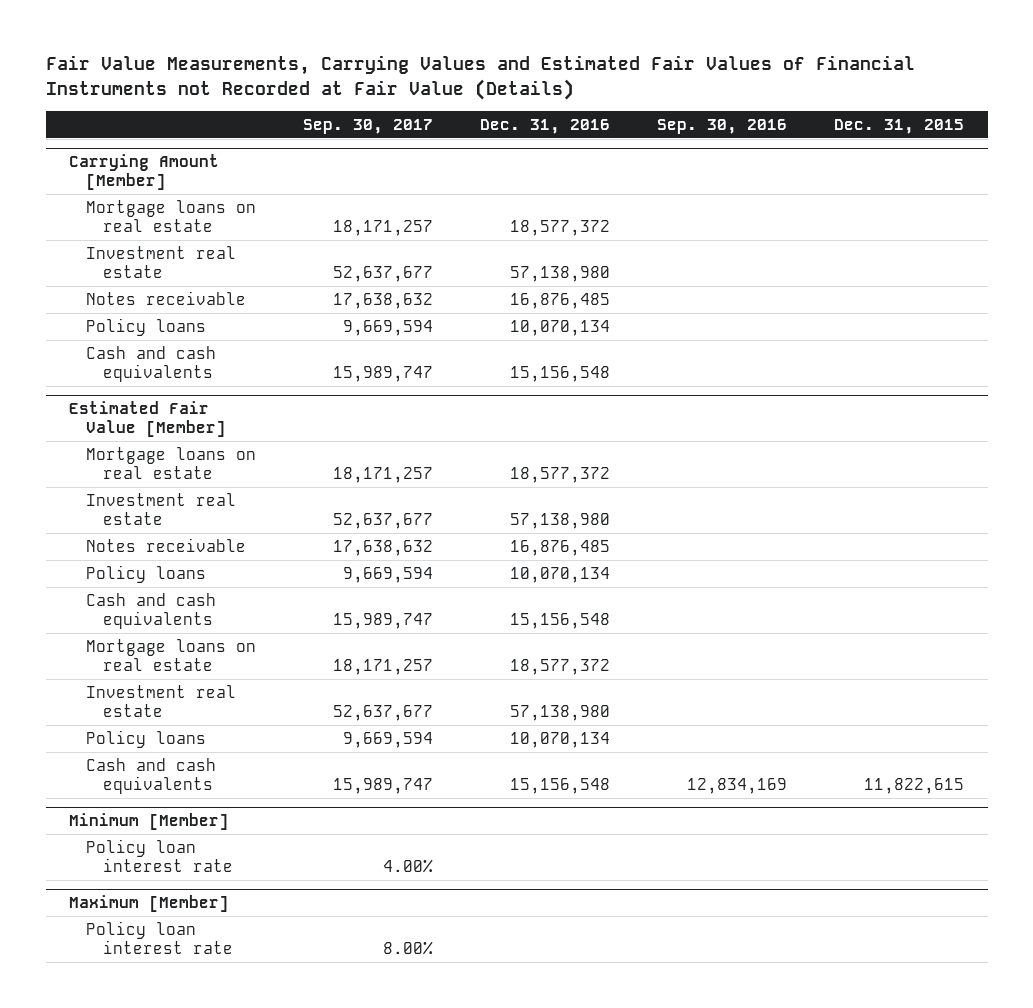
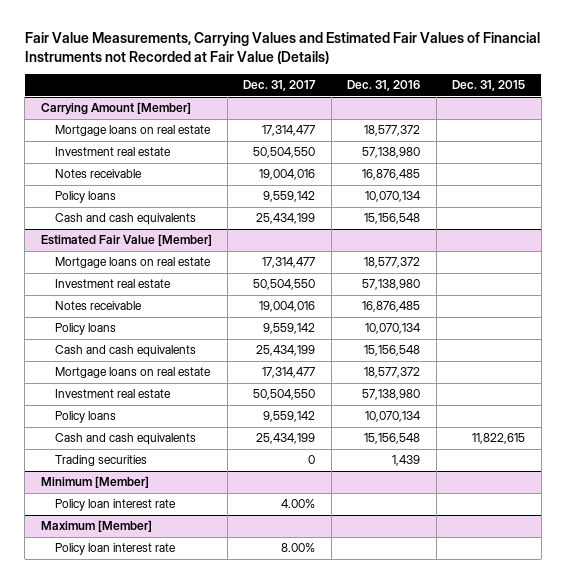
[303,118,434,134] Sep. 30, 2017 -> none
[657,118,788,134] Sep. 30, 2016 -> none
none -> [243,80,317,92] Dec. 31, 2017
none -> [55,455,148,467] Trading securities

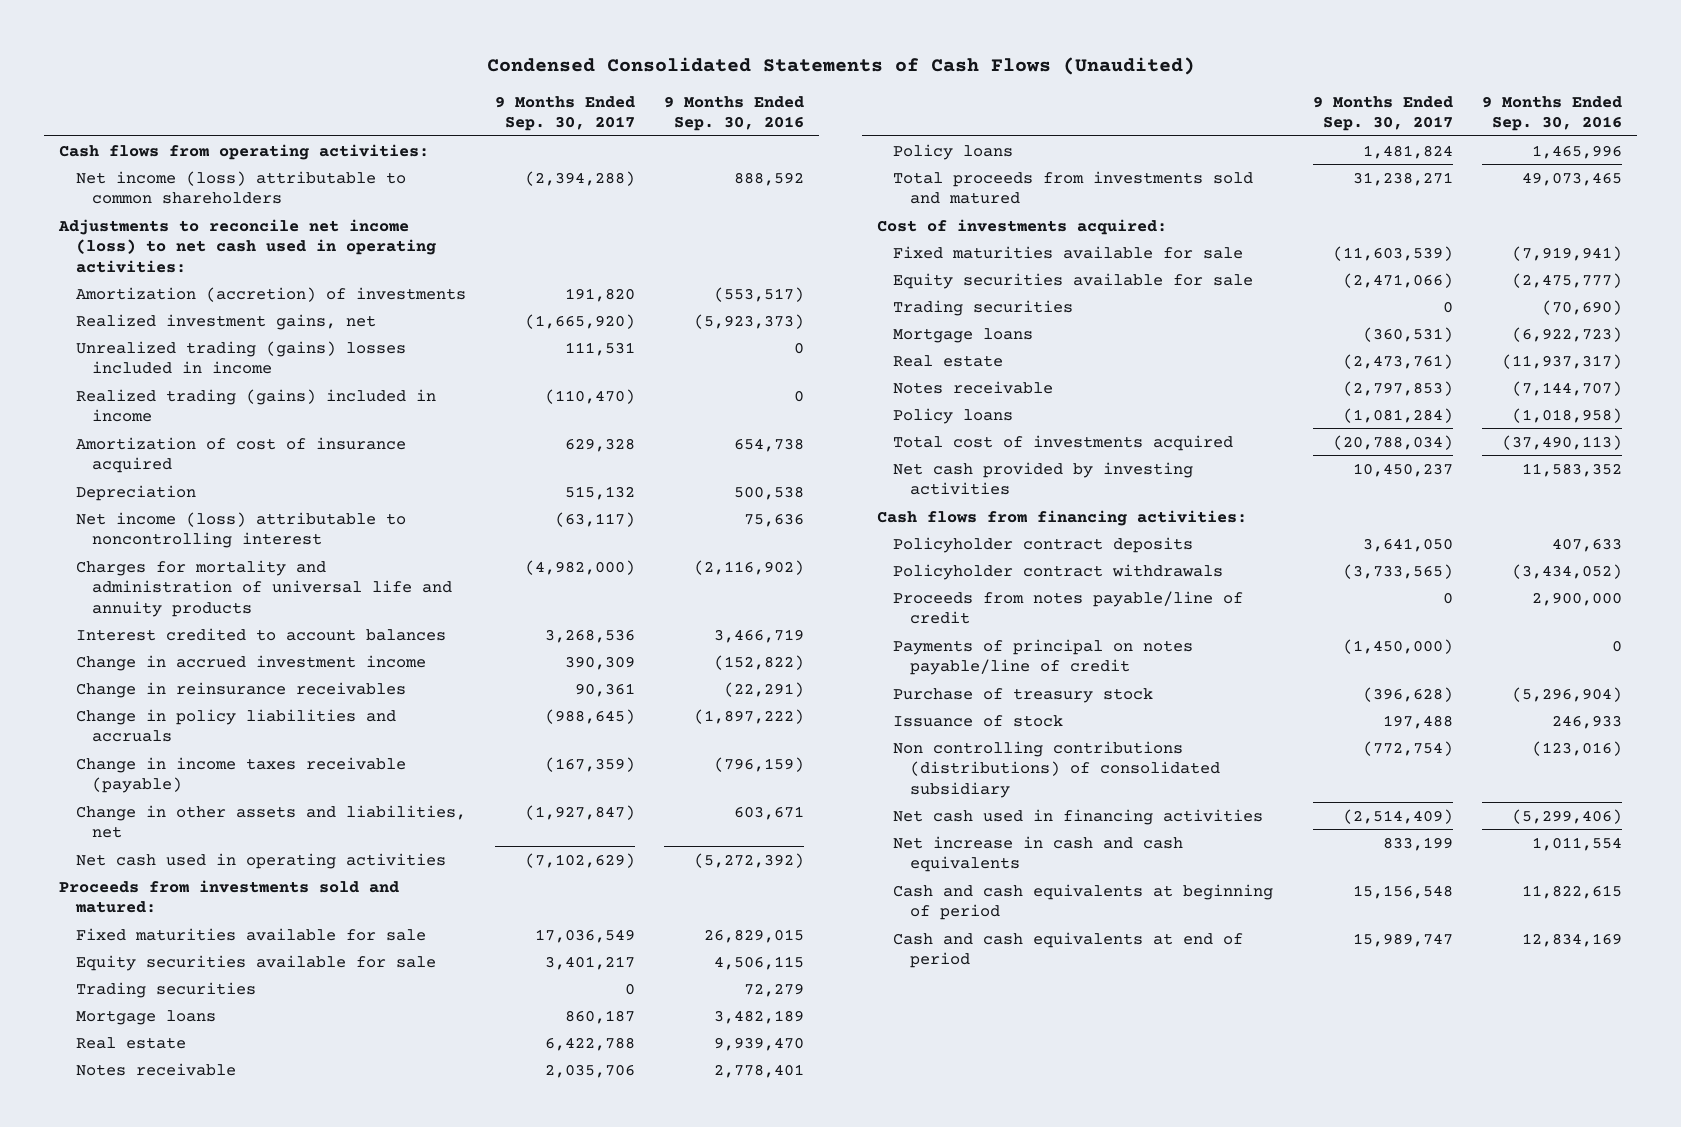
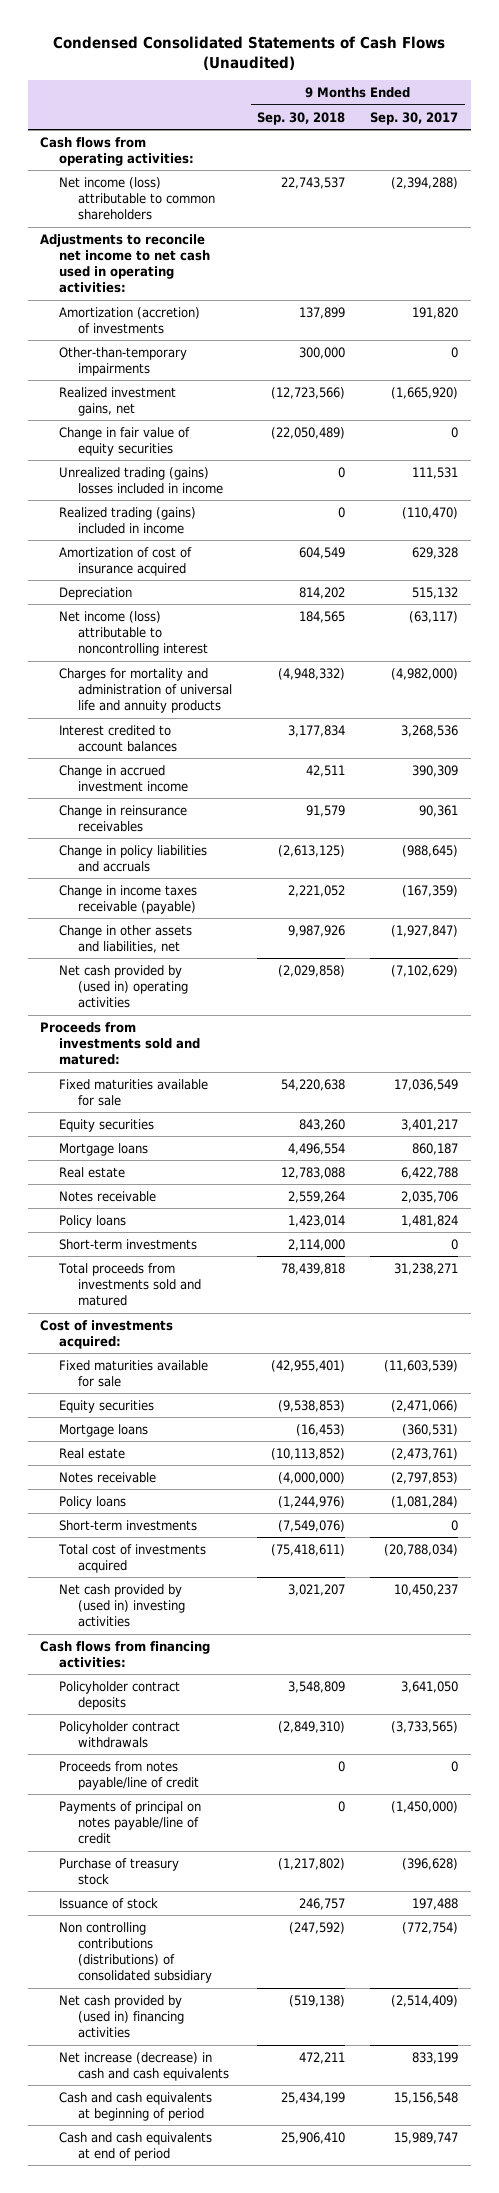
[664,95,805,132] 9 Months Ended Sep. 30, 2016 -> none
none -> [257,111,346,125] Sep. 30, 2018
[57,218,436,273] Adjustments to reconcile net income (loss) to net cash used in operating activities: -> [40,233,211,294] Adjustments to reconcile net income to net cash used in operating activities:
none -> [59,346,188,376] Other-than-temporary impairments
none -> [59,426,191,456] Change in fair value of equity securities
[75,852,446,869] Net cash used in operating activities -> [59,964,188,1009] Net cash provided by (used in) operating activities
[75,981,256,998] Trading securities -> none
[75,954,436,971] Equity securities available for sale -> [59,1118,155,1132] Equity securities
none -> [59,1238,198,1250] Short-term investments
[893,299,1074,316] Trading securities -> none
[893,272,1254,289] Equity securities available for sale -> [59,1399,155,1413] Equity securities
none -> [59,1519,198,1531] Short-term investments
[893,461,1194,496] Net cash provided by investing activities -> [59,1583,185,1628] Net cash provided by (used in) investing activities
[893,808,1264,825] Net cash used in financing activities -> [59,1994,184,2039] Net cash provided by (used in) financing activities
[893,835,1184,873] Net increase in cash and cash equivalents -> [59,2051,229,2081] Net increase (decrease) in cash and cash equivalents

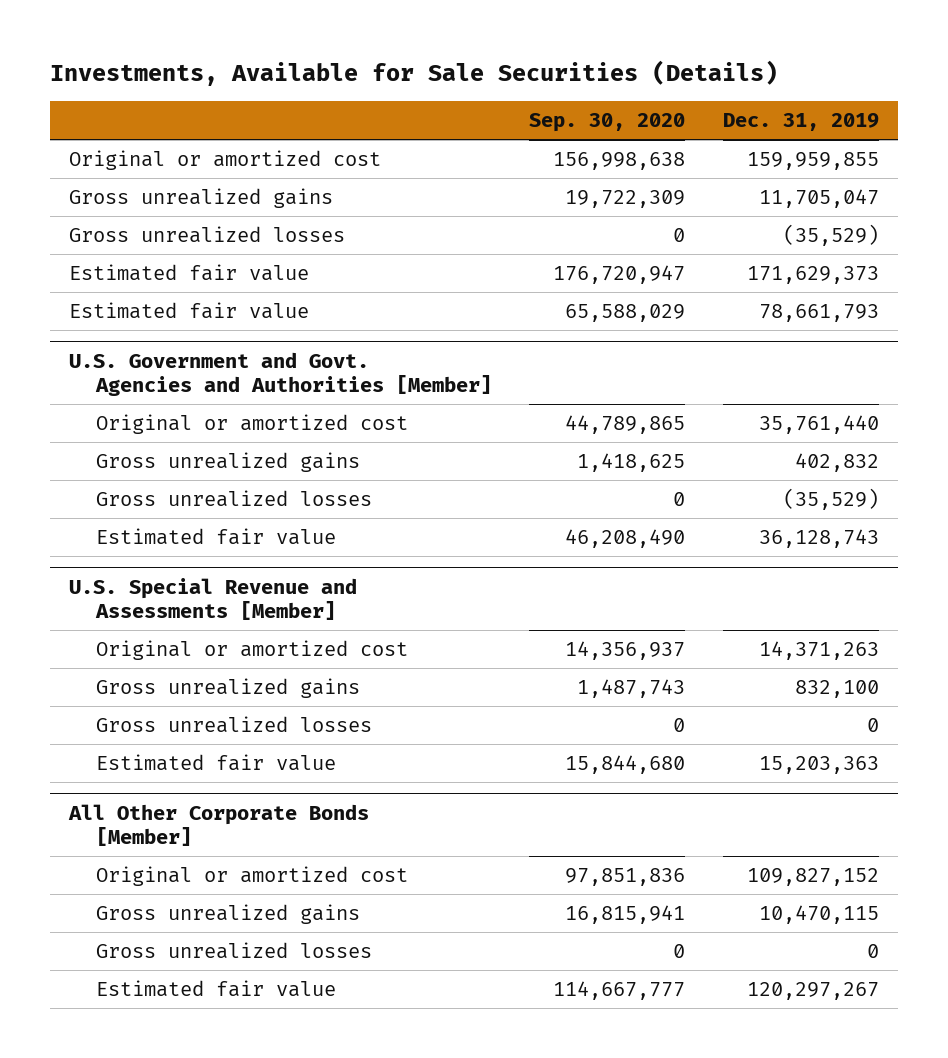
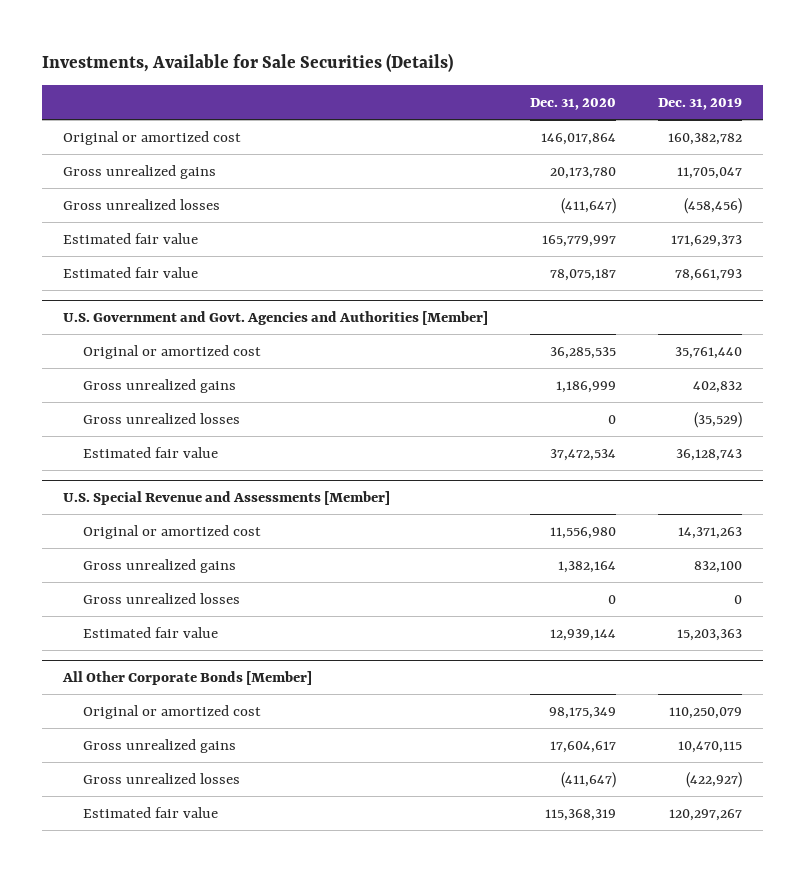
[529,112,686,132] Sep. 30, 2020 -> none
none -> [529,98,616,111] Dec. 31, 2020
[746,151,879,170] 159,959,855 -> [667,132,742,145] 160,382,782
[782,223,879,246] (35,529) -> [683,197,742,214] (458,456)
[746,867,879,886] 109,827,152 -> [668,706,742,719] 110,250,079
[866,943,879,958] 0 -> [685,771,742,788] (422,927)

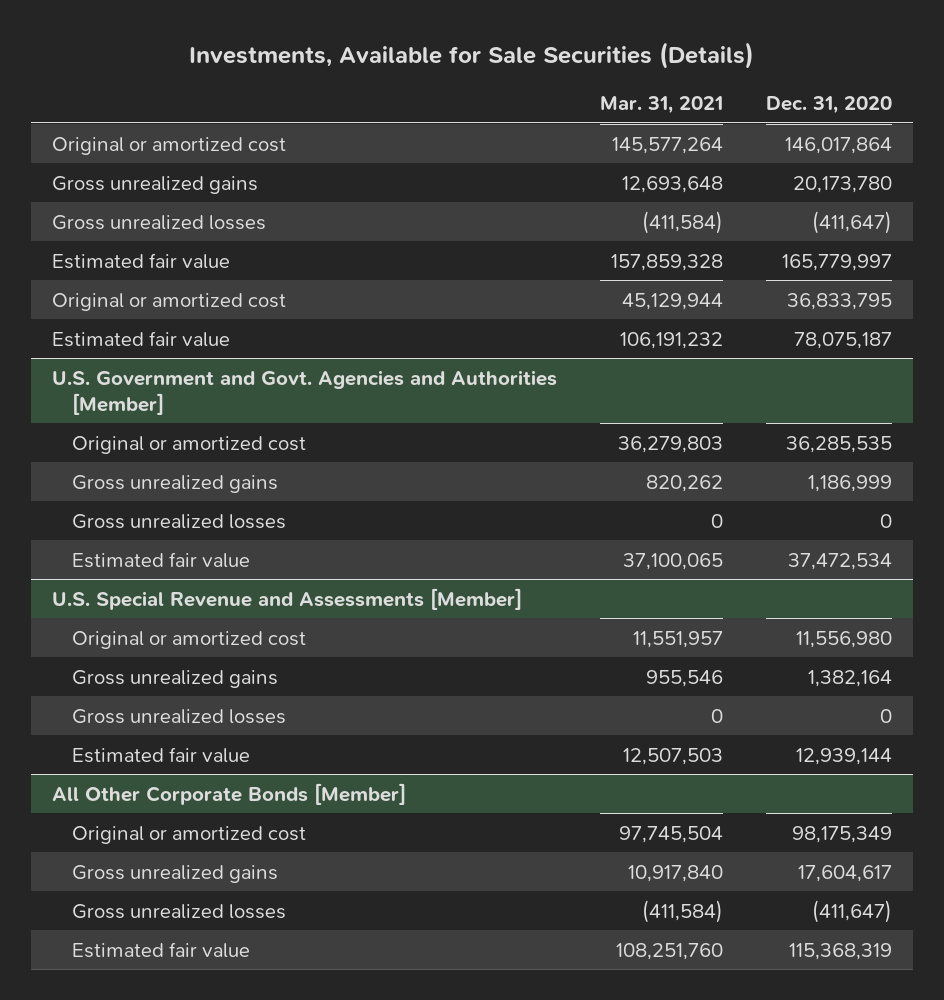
[657,98,742,111] Dec. 31, 2019 -> none
none -> [599,96,723,115] Mar. 31, 2021
none -> [52,292,287,311] Original or amortized cost

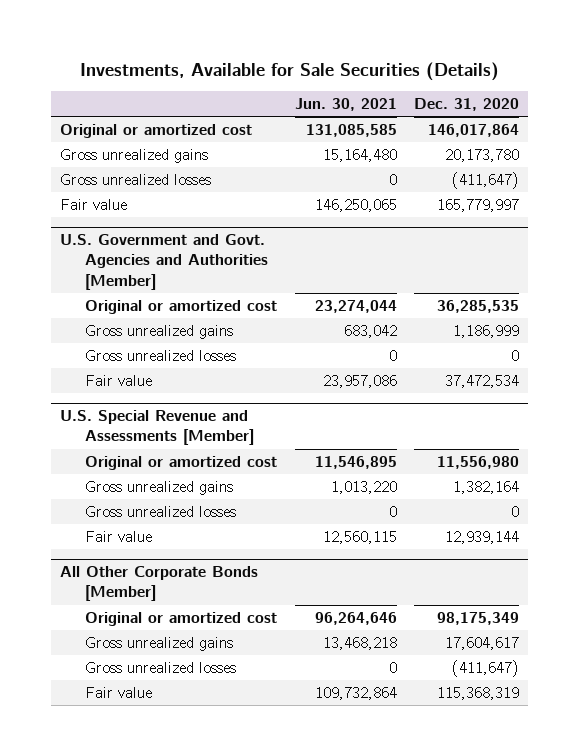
[599,96,723,115] Mar. 31, 2021 -> none
none -> [294,98,397,112] Jun. 30, 2021
[52,292,287,311] Original or amortized cost -> none
[52,330,231,347] Estimated fair value -> none
[52,252,231,269] Estimated fair value -> [60,198,128,210] Fair value
[72,551,251,568] Estimated fair value -> [84,374,152,386] Fair value
[72,746,251,763] Estimated fair value -> [84,530,152,542] Fair value
[72,941,251,958] Estimated fair value -> [84,686,152,698] Fair value

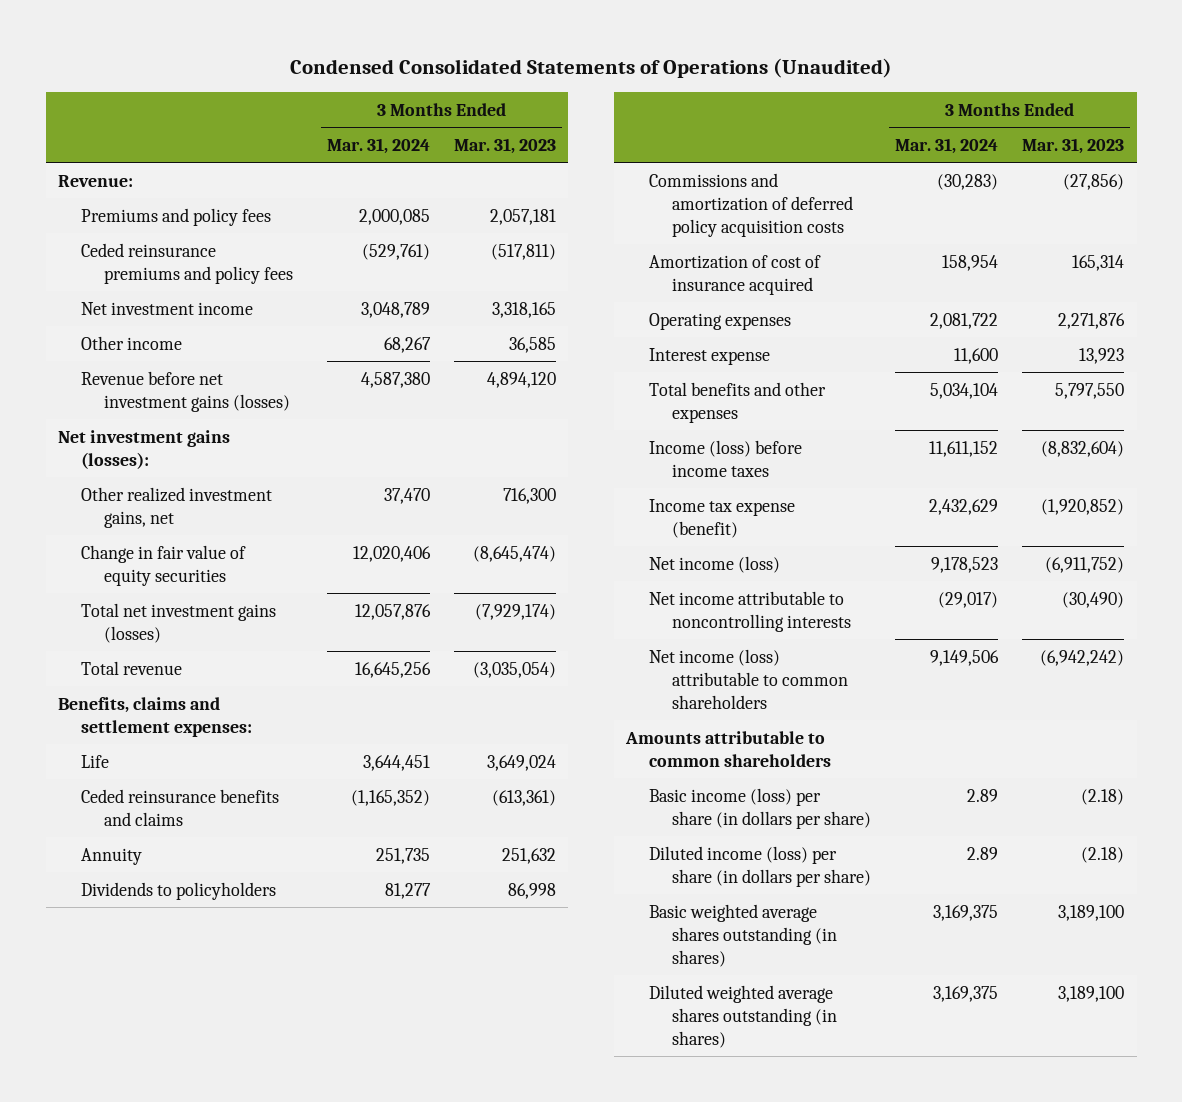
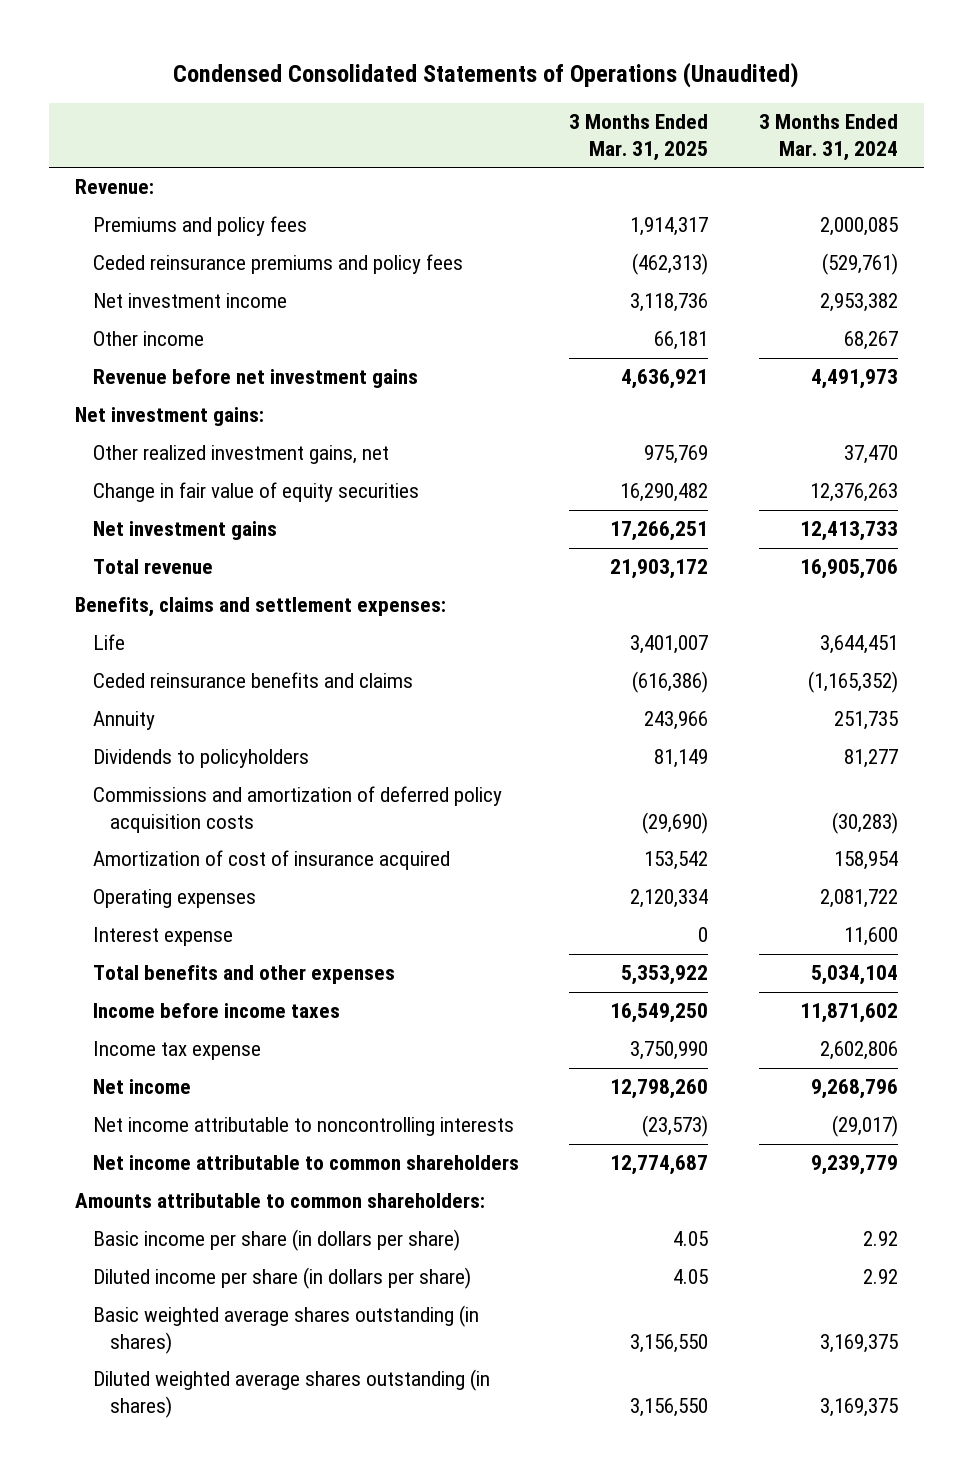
[454,137,557,154] Mar. 31, 2023 -> none
none -> [569,114,709,161] 3 Months Ended Mar. 31, 2025
[361,301,431,318] 3,048,789 -> [820,293,899,313] 2,953,382
[80,370,291,412] Revenue before net investment gains (losses) -> [92,369,418,389] Revenue before net investment gains
[361,371,431,388] 4,587,380 -> [811,369,899,390] 4,491,973
[57,429,230,469] Net investment gains (losses): -> [74,407,264,427] Net investment gains:
[353,545,432,562] 12,020,406 -> [810,483,899,503] 12,376,263
[80,602,276,643] Total net investment gains (losses) -> [92,521,277,541] Net investment gains
[355,603,432,620] 12,057,876 -> [800,521,899,542] 12,413,733
[355,661,432,678] 16,645,256 -> [800,559,899,580] 16,905,706
[649,439,803,477] Income (loss) before income taxes -> [92,1003,340,1019] Income before income taxes
[929,440,999,457] 11,611,152 -> [800,1003,899,1024] 11,871,602
[649,498,796,538] Income tax expense (benefit) -> [92,1041,261,1061] Income tax expense
[929,498,999,515] 2,432,629 -> [820,1041,899,1061] 2,602,806
[649,555,781,573] Net income (loss) -> [92,1079,191,1095] Net income
[931,556,999,573] 9,178,523 -> [811,1079,899,1100] 9,268,796
[649,648,849,709] Net income (loss) attributable to common shareholders -> [92,1155,519,1171] Net income attributable to common shareholders
[930,649,1000,666] 9,149,506 -> [811,1155,899,1176] 9,239,779
[624,730,832,767] Amounts attributable to common shareholders -> [74,1193,485,1209] Amounts attributable to common shareholders:
[649,787,872,829] Basic income (loss) per share (in dollars per share) -> [92,1229,460,1252] Basic income per share (in dollars per share)
[967,788,999,802] 2.89 -> [863,1231,899,1247] 2.92
[649,845,872,887] Diluted income (loss) per share (in dollars per share) -> [92,1267,471,1290] Diluted income per share (in dollars per share)
[967,846,999,860] 2.89 -> [863,1269,899,1285] 2.92

